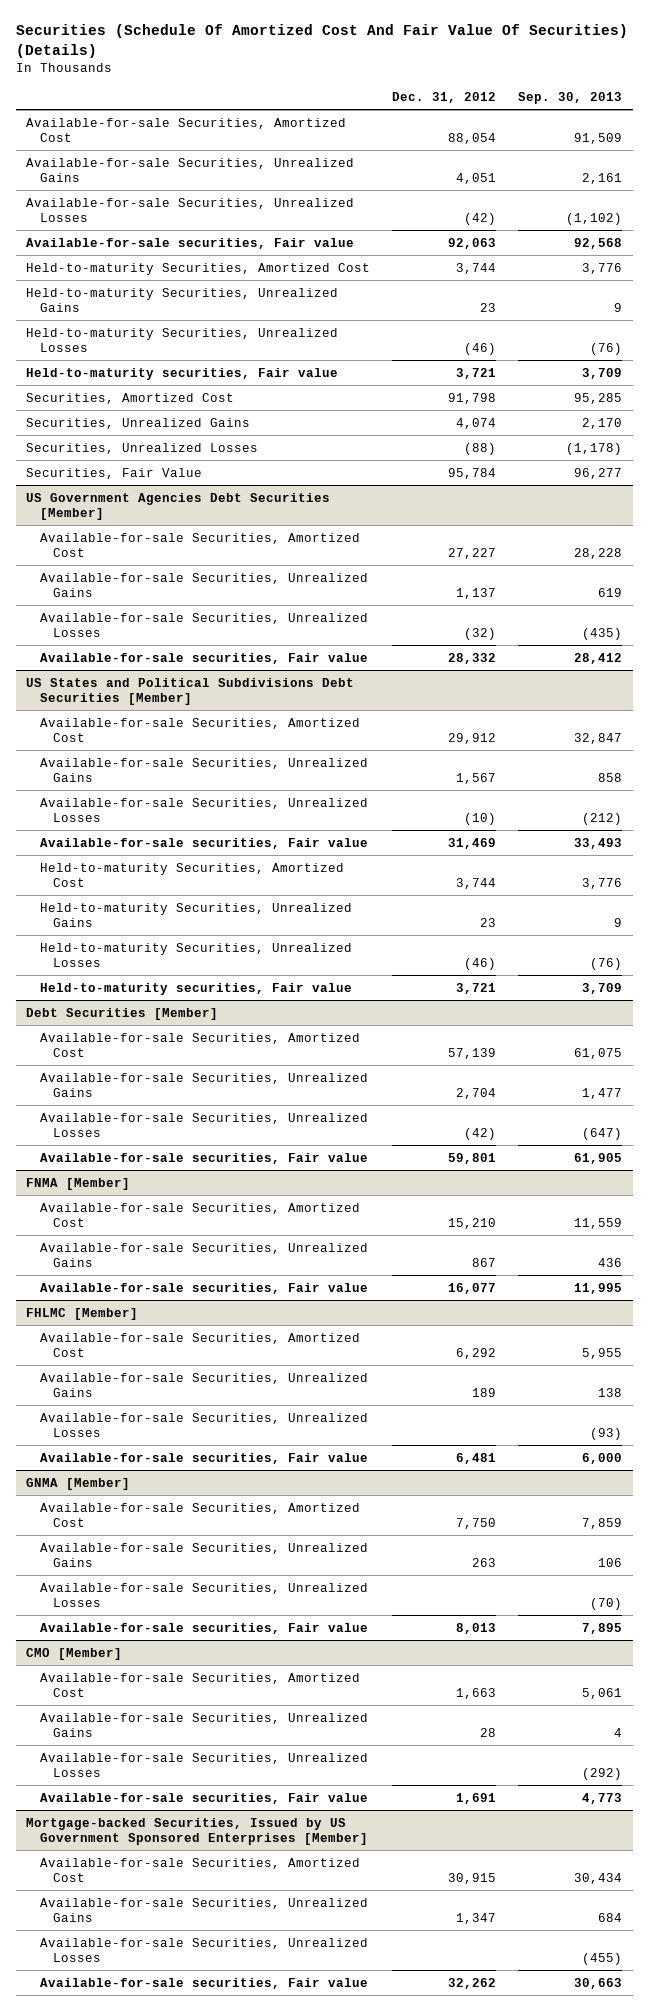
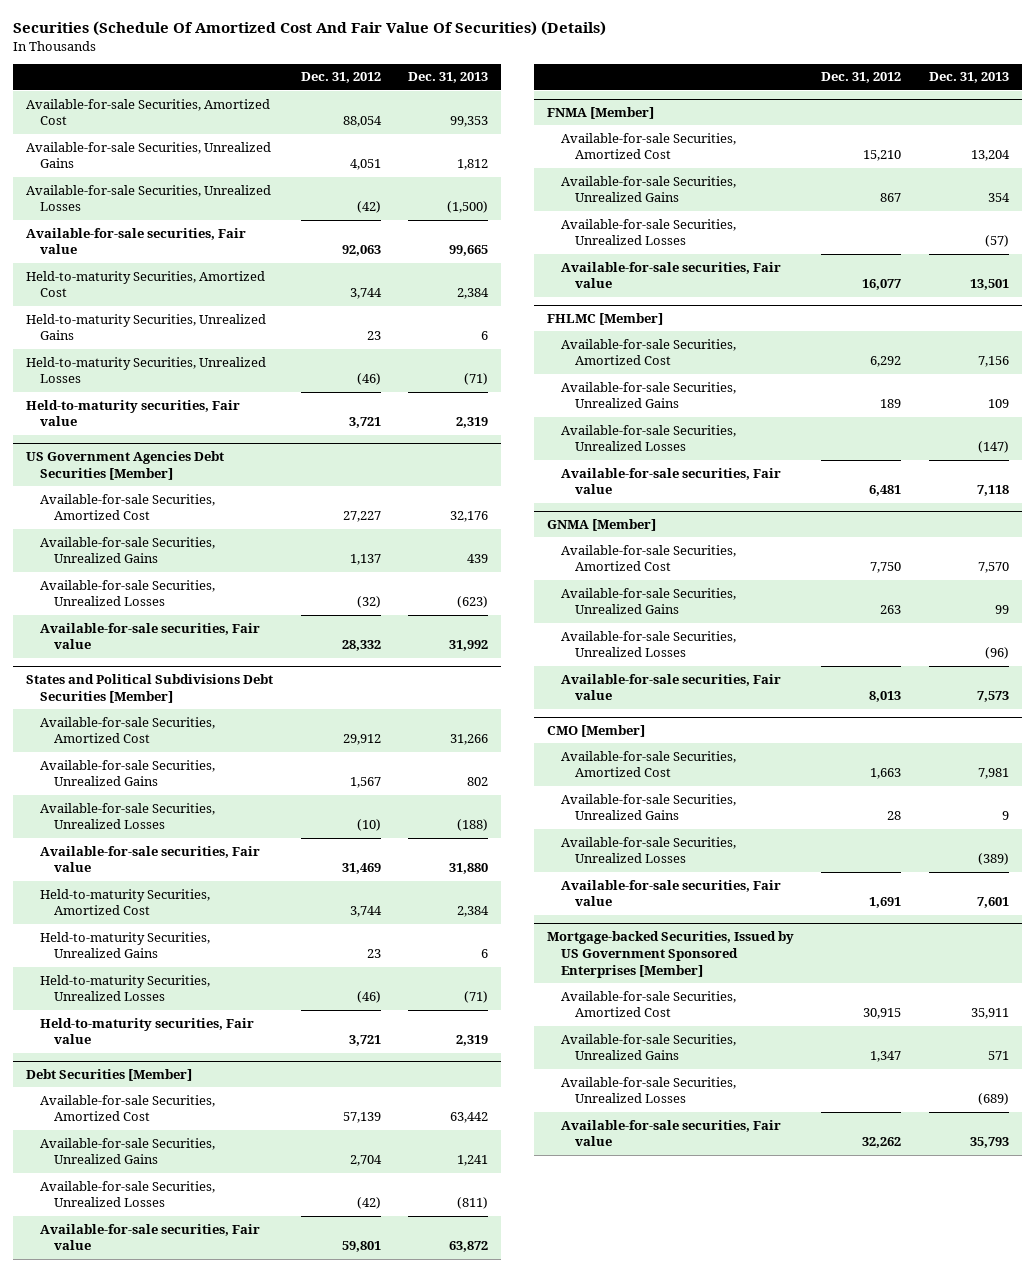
[518,92,623,105] Sep. 30, 2013 -> none
none -> [407,72,488,84] Dec. 31, 2013
[26,392,235,404] Securities, Amortized Cost -> none
[26,417,251,429] Securities, Unrealized Gains -> none
[26,442,259,454] Securities, Unrealized Losses -> none
[26,467,203,479] Securities, Fair Value -> none
[26,677,355,705] US States and Political Subdivisions Debt Securities [Member] -> [26,674,274,703] States and Political Subdivisions Debt Securities [Member]
none -> [561,218,737,246] Available-for-sale Securities, Unrealized Losses

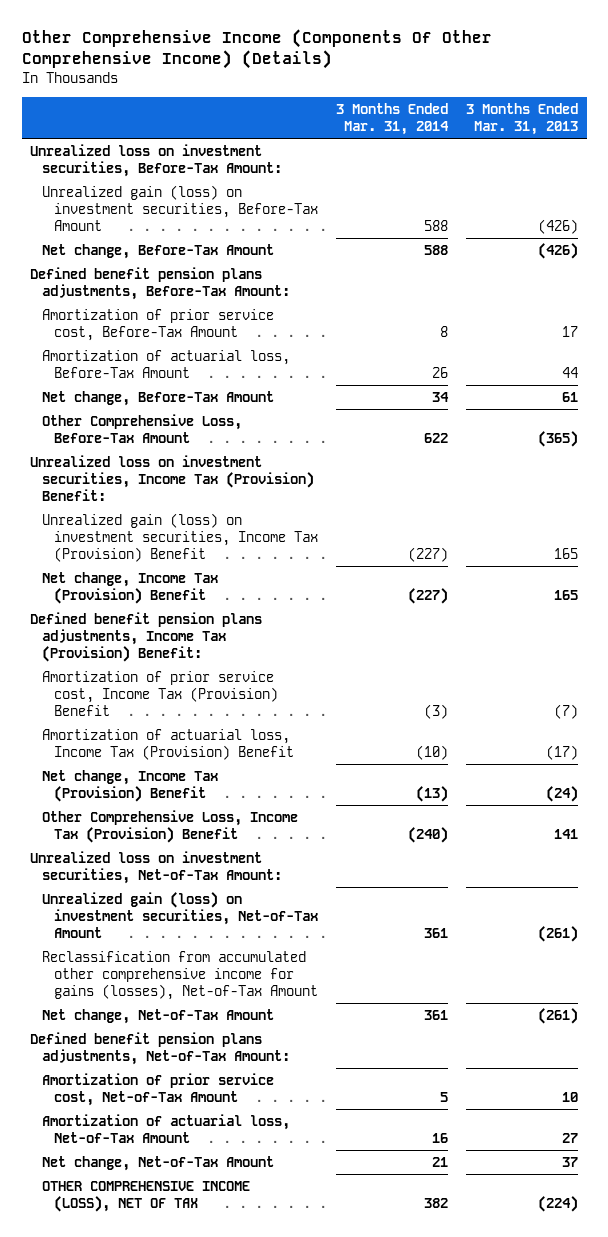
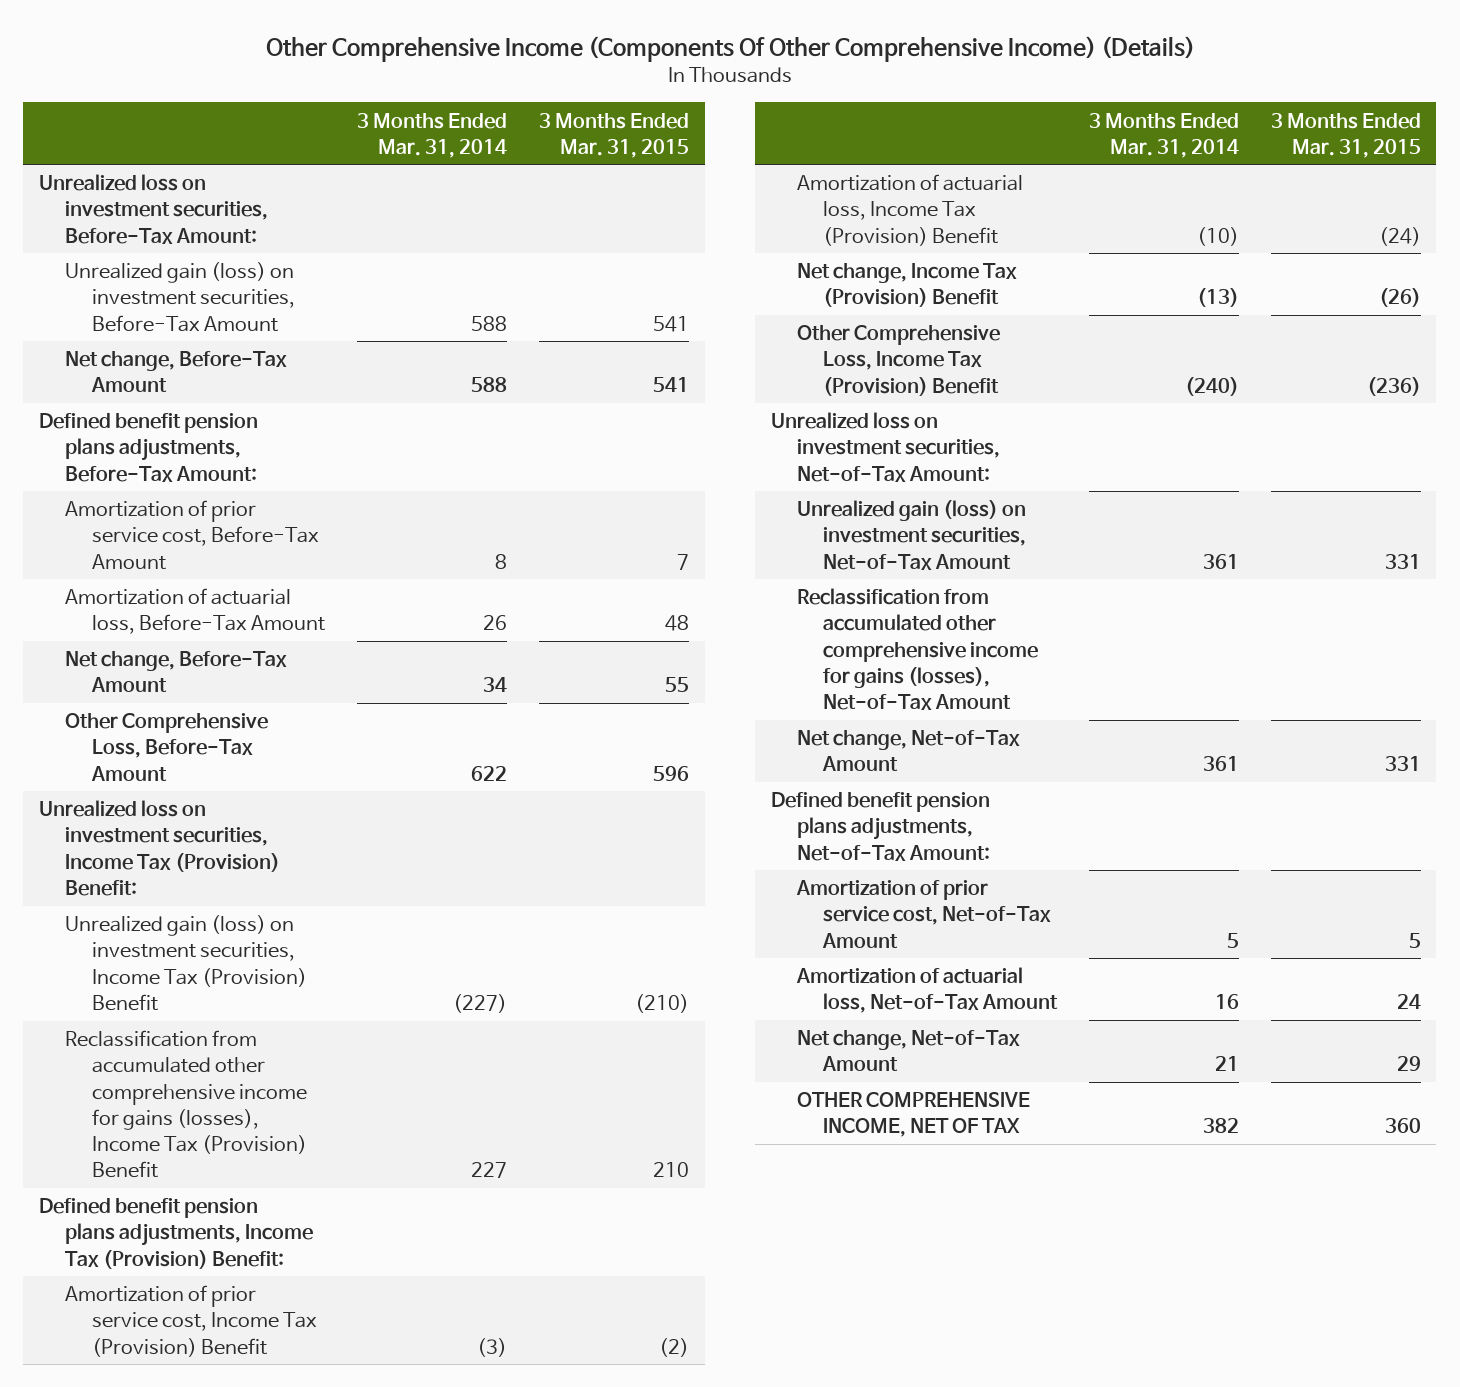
[465,102,578,135] 3 Months Ended Mar. 31, 2013 -> none
none -> [538,112,689,158] 3 Months Ended Mar. 31, 2015
[42,571,219,605] Net change, Income Tax (Provision) Benefit -> none
none -> [65,1030,307,1179] Reclassification from accumulated other comprehensive income for gains (losses), Income Tax (Provision) Benefit
[42,1180,251,1213] OTHER COMPREHENSIVE INCOME (LOSS), NET OF TAX -> [797,1092,1031,1138] OTHER COMPREHENSIVE INCOME, NET OF TAX

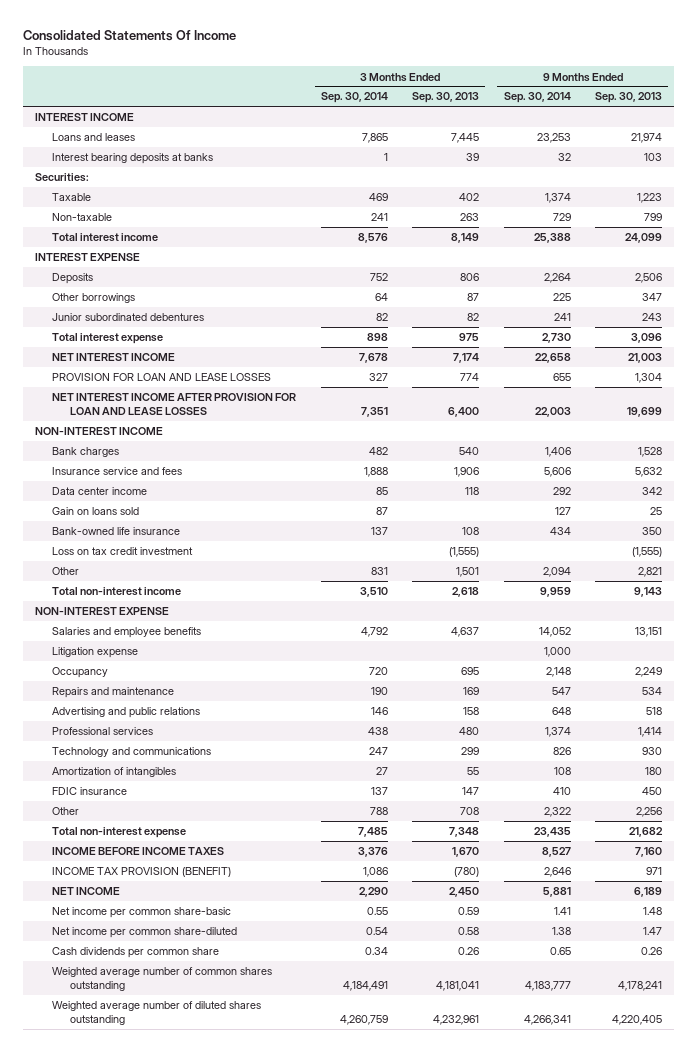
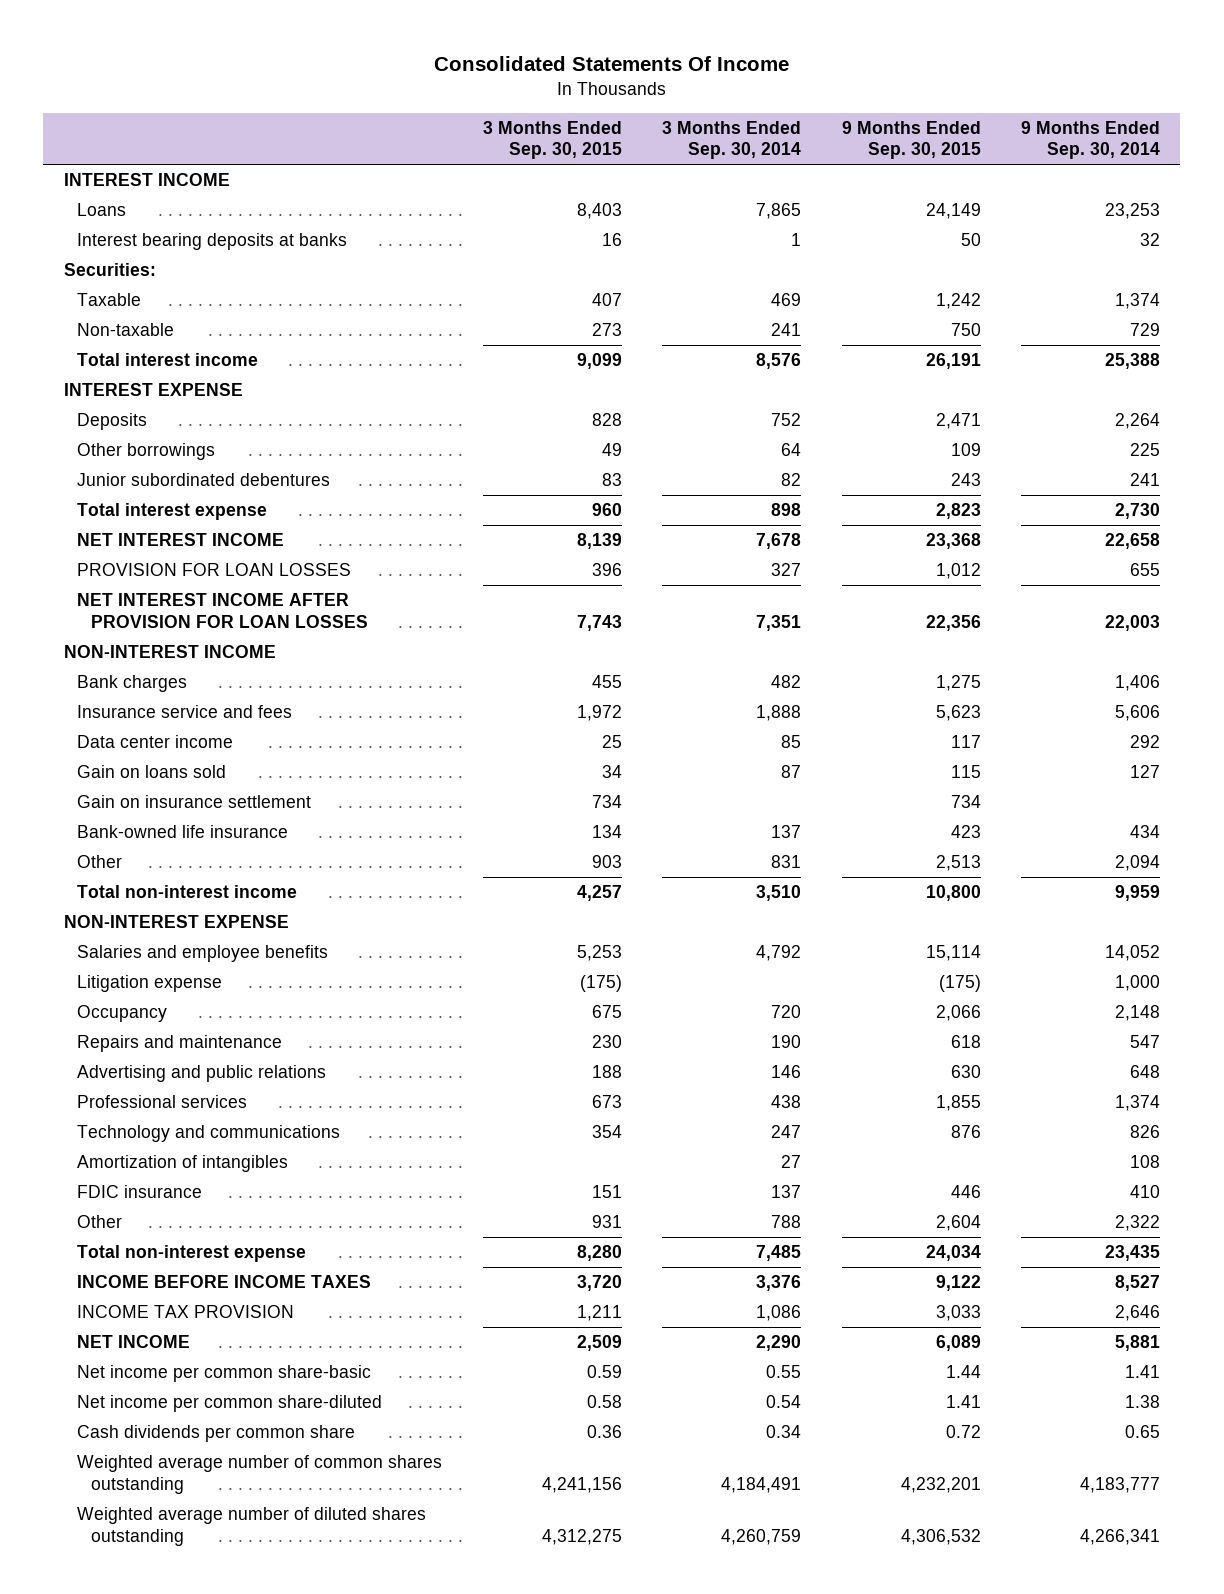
[412,92,480,104] Sep. 30, 2013 -> none
[594,92,662,104] Sep. 30, 2013 -> none
none -> [482,120,622,160] 3 Months Ended Sep. 30, 2015
none -> [841,120,981,160] 9 Months Ended Sep. 30, 2015
[52,133,136,142] Loans and leases -> [77,203,127,217] Loans
[52,373,272,382] PROVISION FOR LOAN AND LEASE LOSSES -> [77,563,352,577] PROVISION FOR LOAN LOSSES
[52,393,297,415] NET INTEREST INCOME AFTER PROVISION FOR LOAN AND LEASE LOSSES -> [77,593,369,628] NET INTEREST INCOME AFTER PROVISION FOR LOAN LOSSES
none -> [77,795,312,809] Gain on insurance settlement
[52,547,194,556] Loss on tax credit investment -> none
[52,867,232,878] INCOME TAX PROVISION (BENEFIT) -> [77,1305,295,1319] INCOME TAX PROVISION

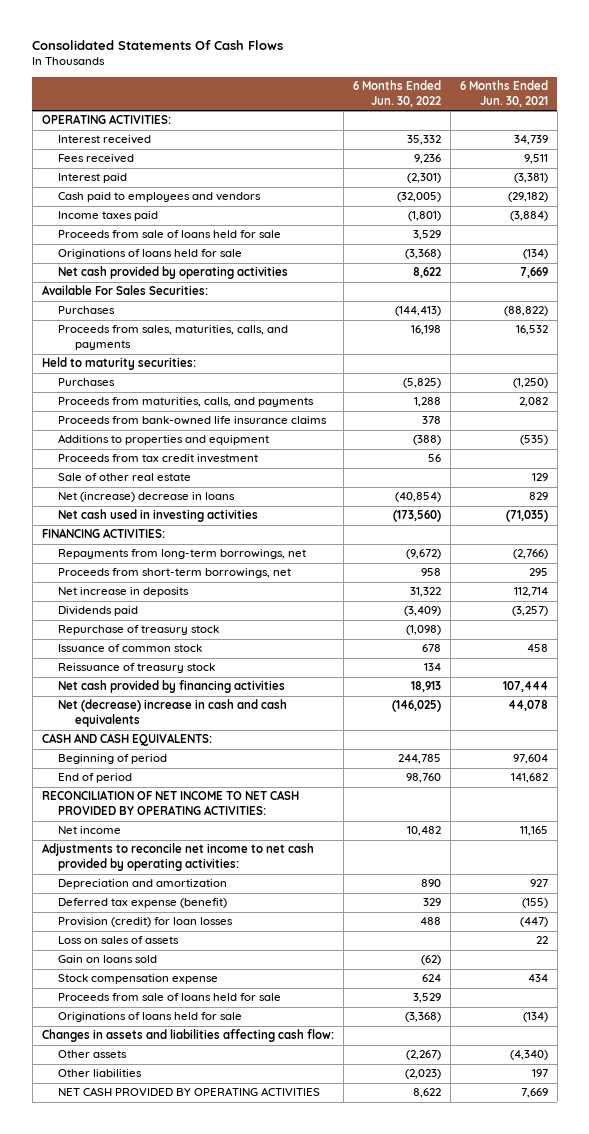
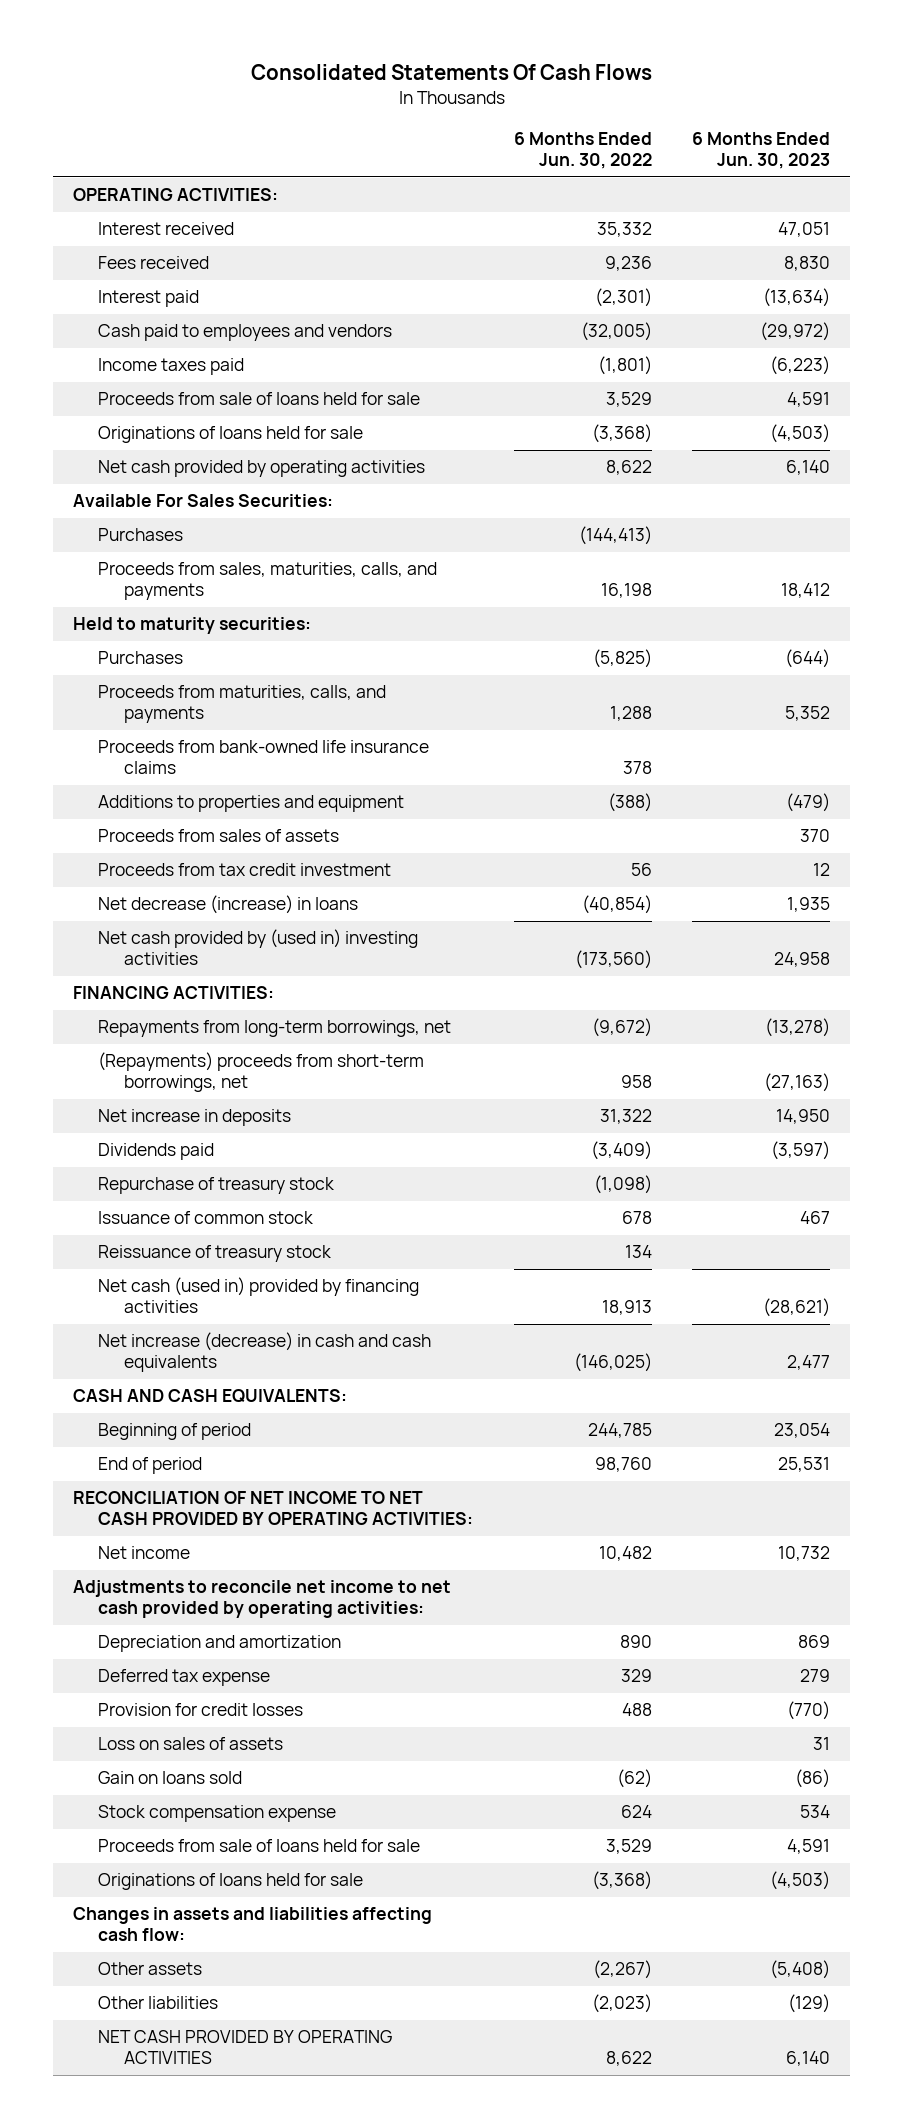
[459,80,548,107] 6 Months Ended Jun. 30, 2021 -> none
none -> [692,132,831,170] 6 Months Ended Jun. 30, 2023
none -> [98,829,340,843] Proceeds from sales of assets
[58,473,192,482] Sale of other real estate -> none
[58,492,236,503] Net (increase) decrease in loans -> [98,895,359,915] Net decrease (increase) in loans
[58,509,259,523] Net cash used in investing activities -> [98,929,419,966] Net cash provided by (used in) investing activities
[58,568,292,579] Proceeds from short-term borrowings, net -> [98,1052,425,1093] (Repayments) proceeds from short-term borrowings, net
[58,680,286,694] Net cash provided by financing activities -> [98,1277,420,1314] Net cash (used in) provided by financing activities
[58,699,288,728] Net (decrease) increase in cash and cash equivalents -> [98,1332,432,1373] Net increase (decrease) in cash and cash equivalents
[58,898,228,909] Deferred tax expense (benefit) -> [98,1669,271,1687] Deferred tax expense
[58,917,234,928] Provision (credit) for loan losses -> [98,1703,304,1717] Provision for credit losses

